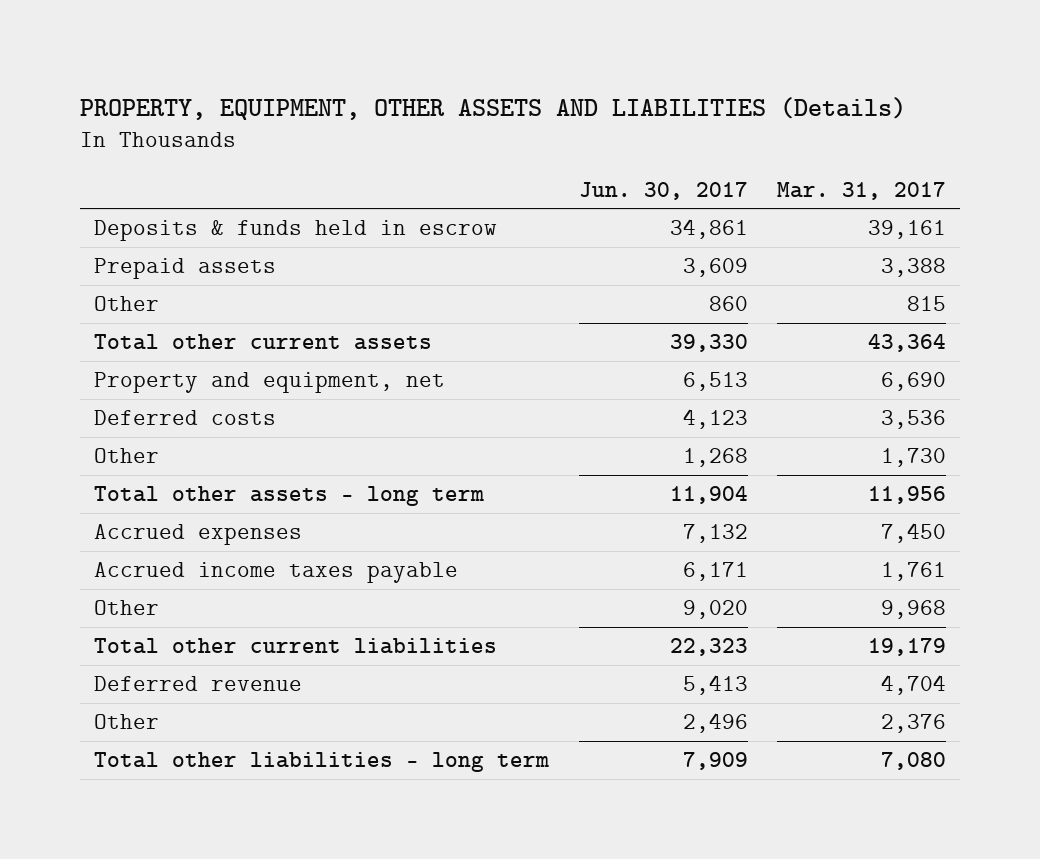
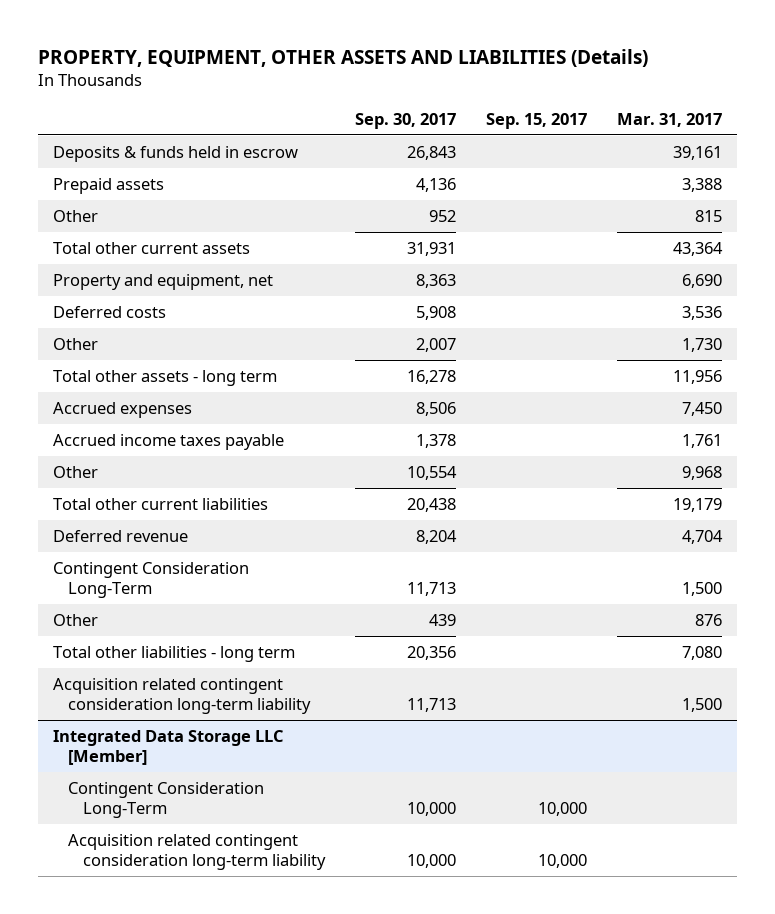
[578,181,748,200] Jun. 30, 2017 -> none
none -> [354,112,456,129] Sep. 30, 2017
none -> [485,112,587,129] Sep. 15, 2017
none -> [53,562,250,598] Contingent Consideration Long-Term
[880,713,946,733] 2,376 -> [694,614,722,627] 876
none -> [53,678,311,714] Acquisition related contingent consideration long-term liability
none -> [53,730,285,765] Integrated Data Storage LLC [Member]
none -> [67,782,264,818] Contingent Consideration Long-Term
none -> [67,834,326,870] Acquisition related contingent consideration long-term liability

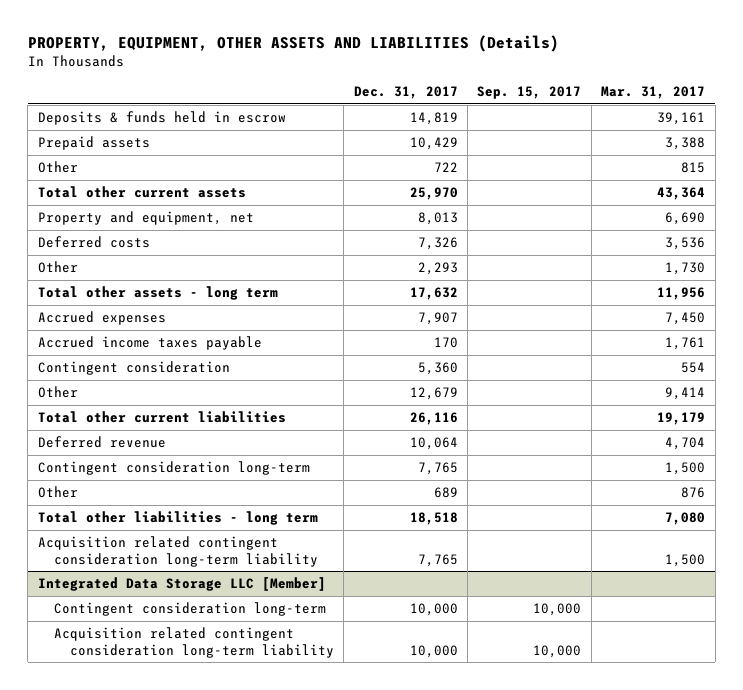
[354,112,456,129] Sep. 30, 2017 -> none
none -> [353,86,458,100] Dec. 31, 2017
none -> [37,360,230,375] Contingent consideration
[681,466,722,481] 9,968 -> [665,386,706,400] 9,414
[53,562,250,598] Contingent Consideration Long-Term -> [37,460,310,475] Contingent consideration long-term
[67,782,264,818] Contingent Consideration Long-Term -> [53,601,326,616] Contingent consideration long-term

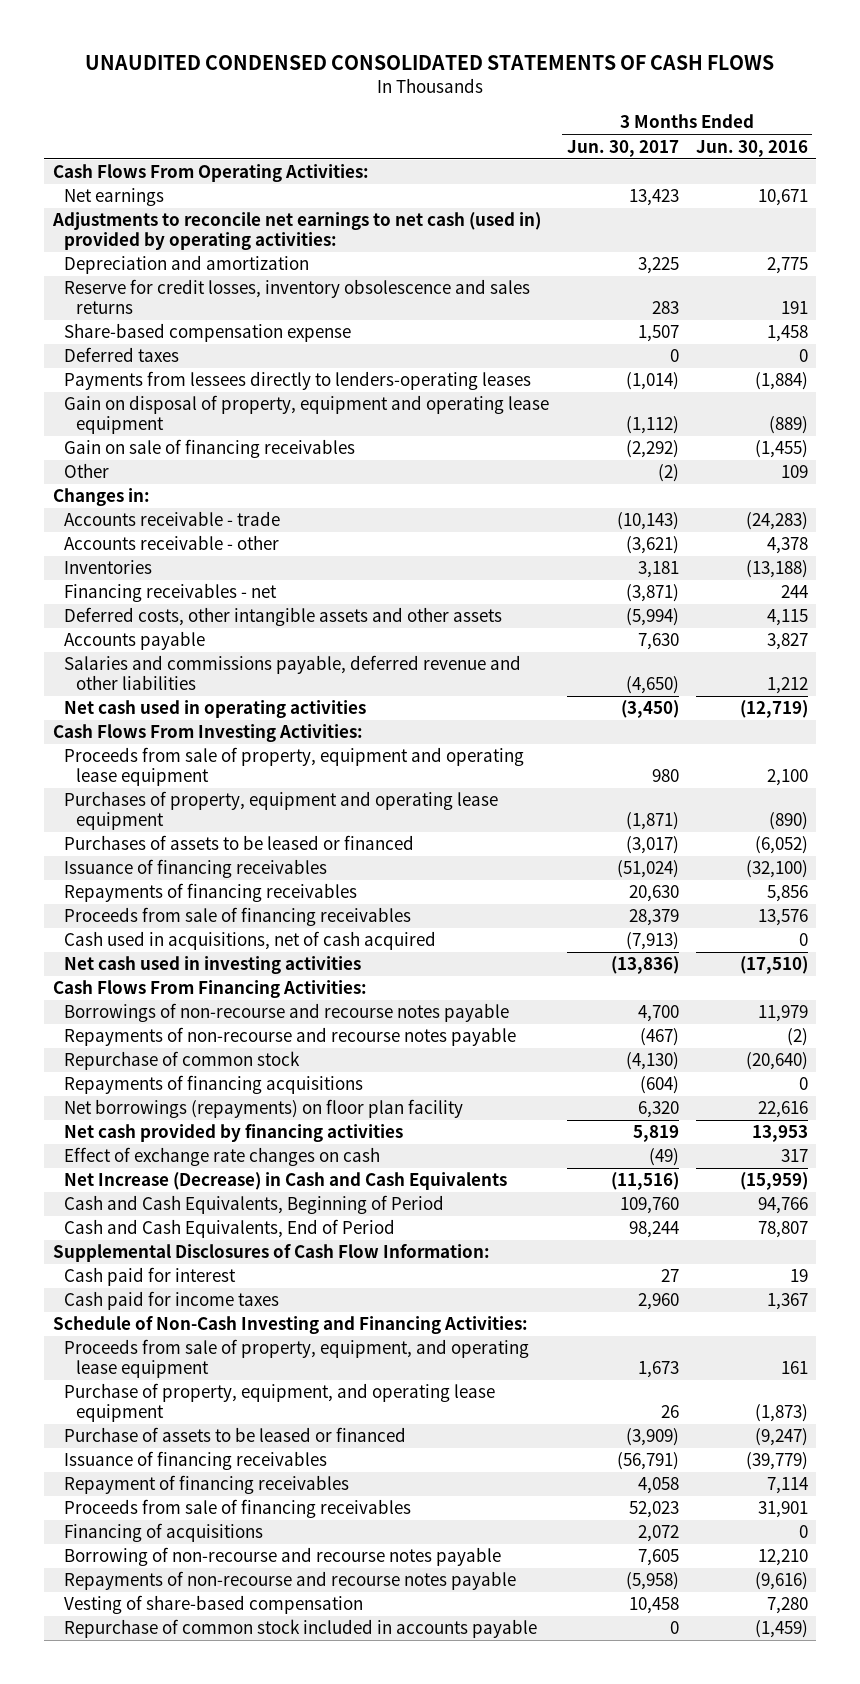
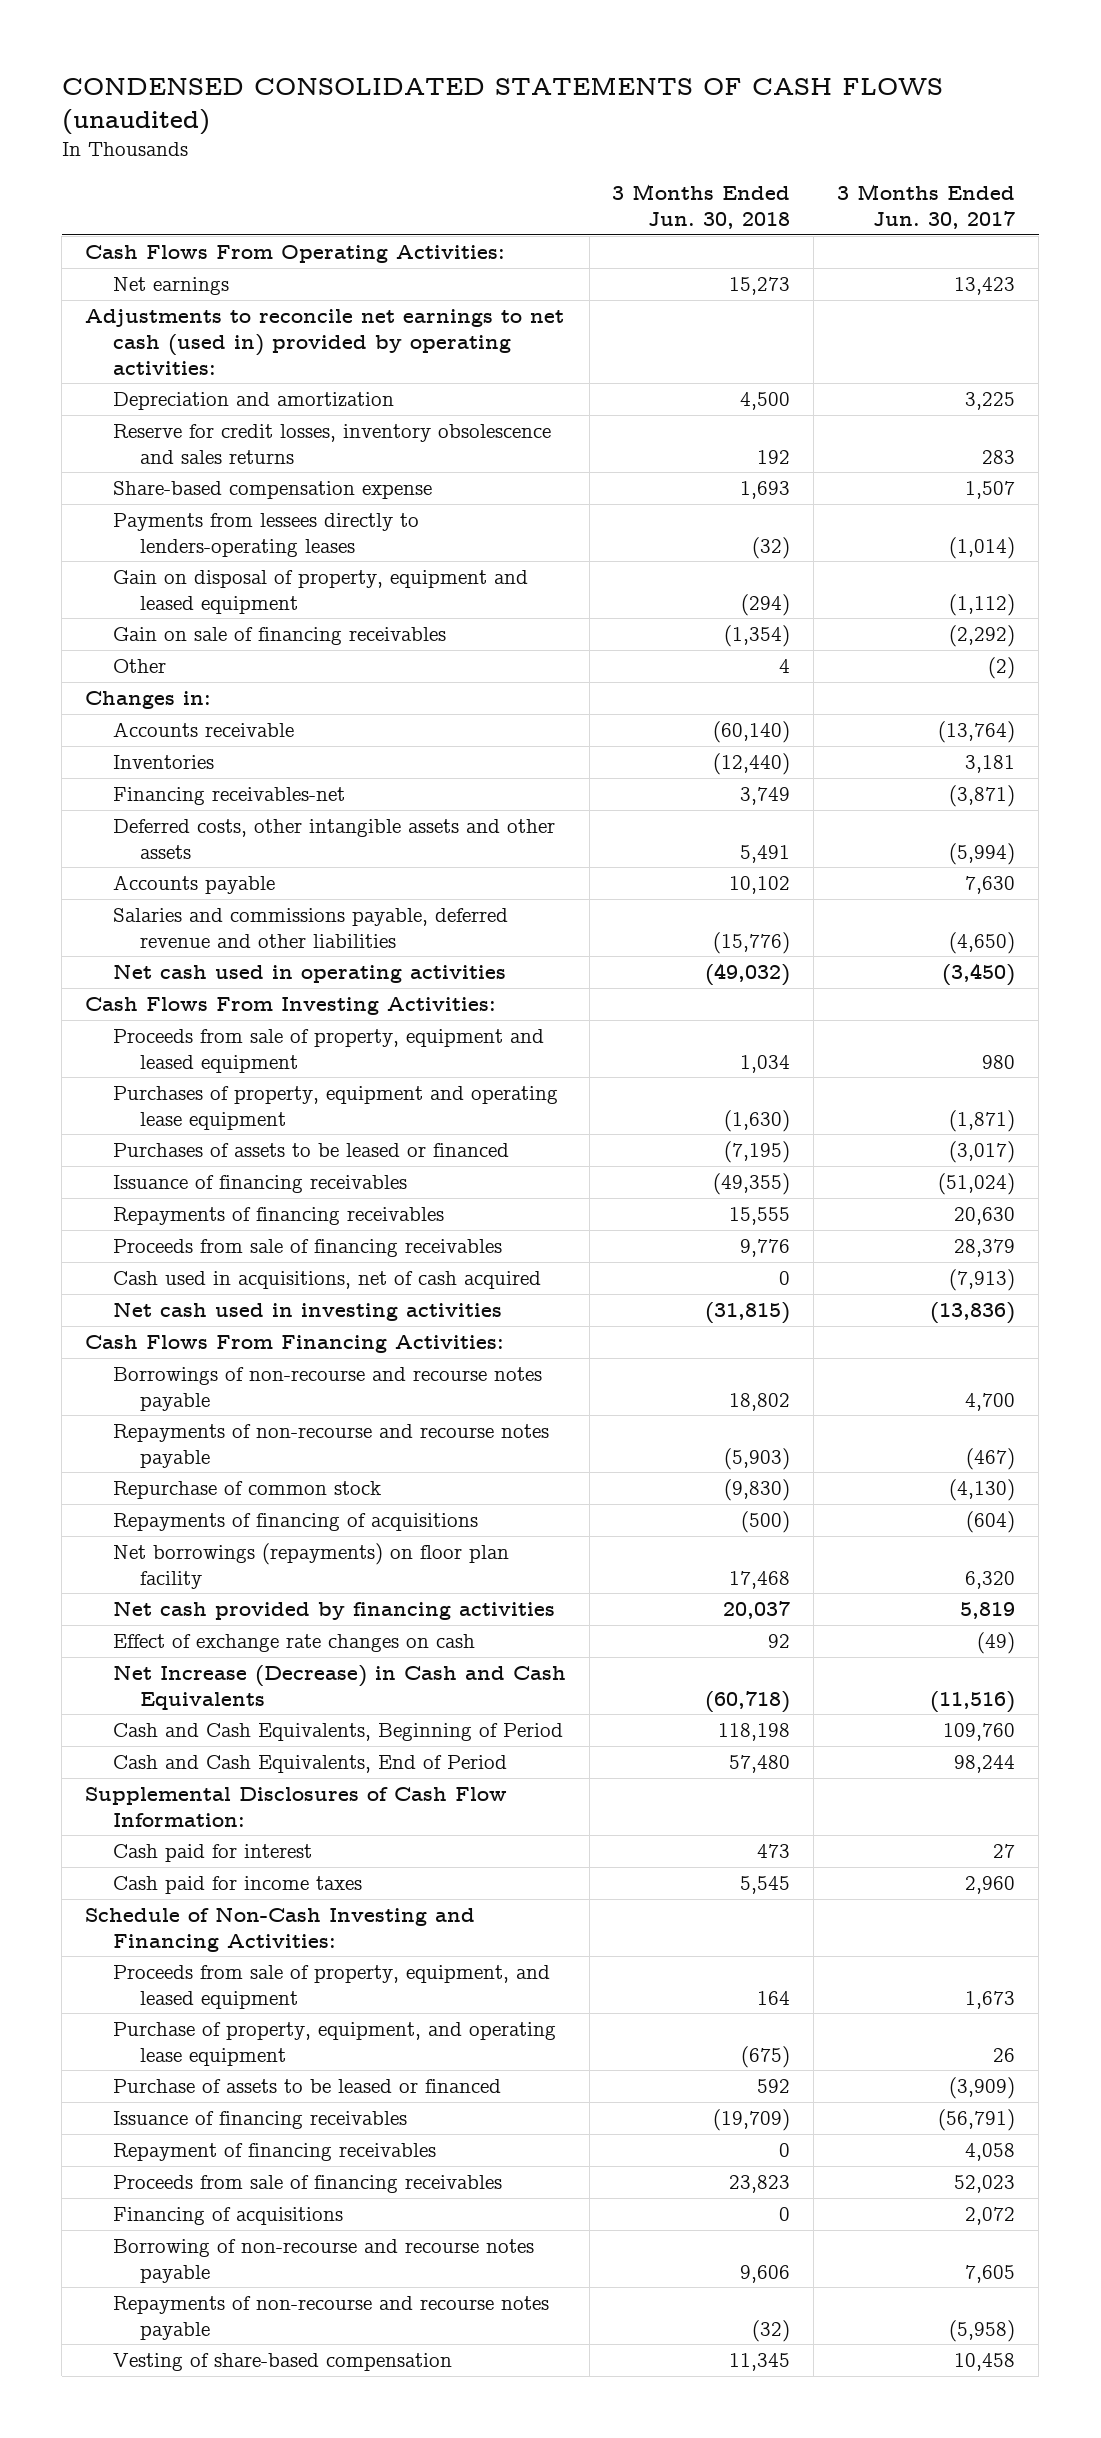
[85,55,775,71] UNAUDITED CONDENSED CONSOLIDATED STATEMENTS OF CASH FLOWS -> [61,76,943,135] CONDENSED CONSOLIDATED STATEMENTS OF CASH FLOWS (unaudited)
[695,139,808,157] Jun. 30, 2016 -> none
none -> [612,184,791,230] 3 Months Ended Jun. 30, 2018
[64,347,180,363] Deferred taxes -> none
[64,395,550,435] Gain on disposal of property, equipment and operating lease equipment -> [112,570,528,614] Gain on disposal of property, equipment and leased equipment
[64,535,280,551] Accounts receivable - other -> none
[64,511,281,527] Accounts receivable - trade -> [112,722,294,738] Accounts receivable
[616,512,679,531] (10,143) -> [938,721,1016,744] (13,764)
[64,583,278,603] Financing receivables - net -> [112,787,345,806] Financing receivables-net
[64,747,525,787] Proceeds from sale of property, equipment and operating lease equipment -> [112,1029,544,1073] Proceeds from sale of property, equipment and leased equipment
[64,1075,364,1095] Repayments of financing acquisitions -> [112,1513,478,1532] Repayments of financing of acquisitions
[64,1339,530,1379] Proceeds from sale of property, equipment, and operating lease equipment -> [112,1965,550,2009] Proceeds from sale of property, equipment, and leased equipment
[64,1619,538,1639] Repurchase of common stock included in accounts payable -> none

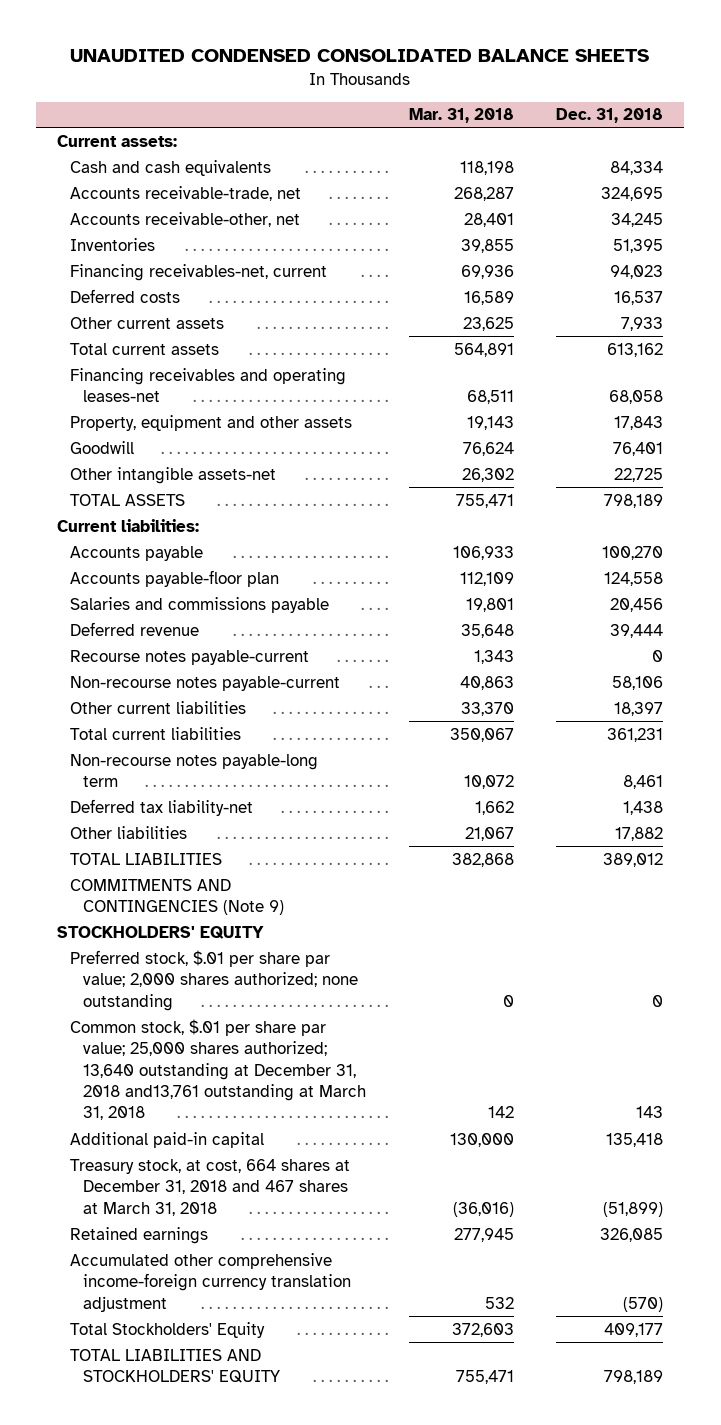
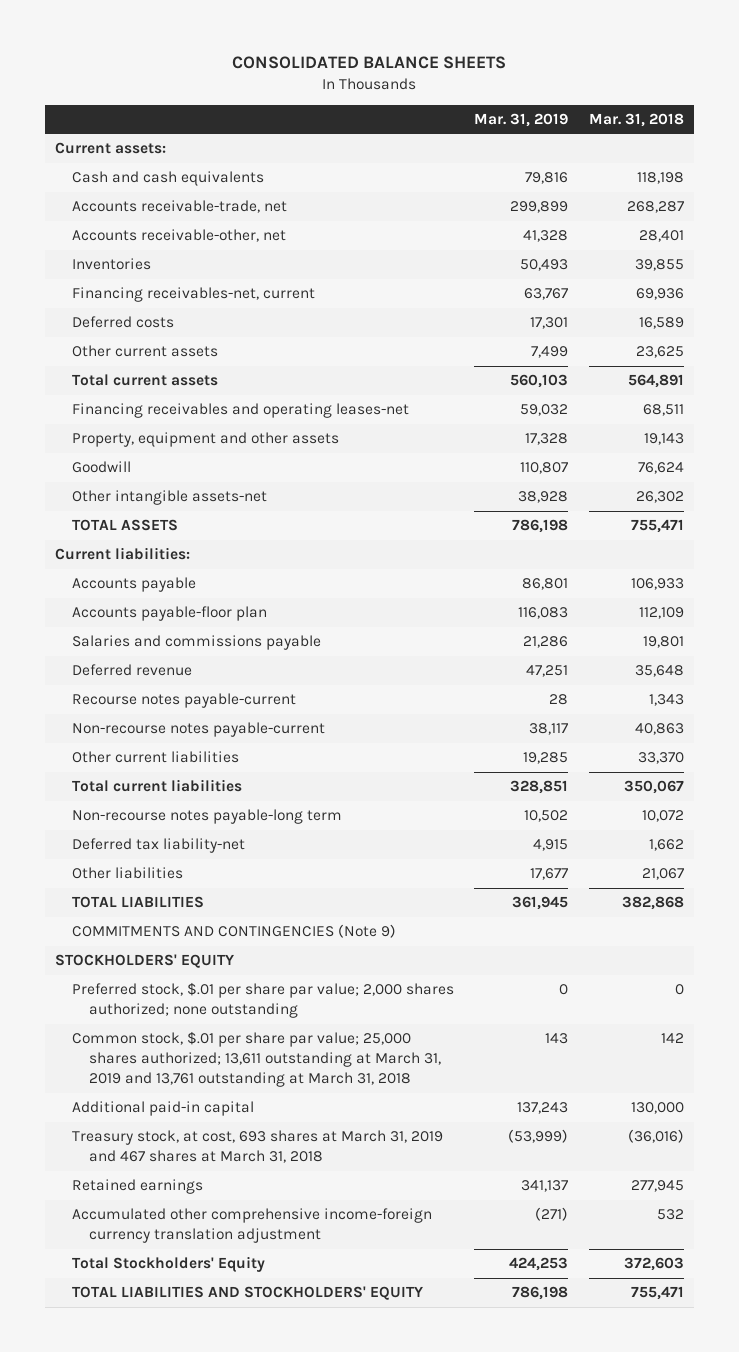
[70,49,650,63] UNAUDITED CONDENSED CONSOLIDATED BALANCE SHEETS -> [232,56,507,70] CONSOLIDATED BALANCE SHEETS
[556,108,664,124] Dec. 31, 2018 -> none
none -> [474,112,569,127] Mar. 31, 2019
[70,1018,367,1121] Common stock, $.01 per share par value; 25,000 shares authorized; 13,640 outstanding at December 31, 2018 and13,761 outstanding at March 31, 2018 -> [71,1031,442,1088] Common stock, $.01 per share par value; 25,000 shares authorized; 13,611 outstanding at March 31, 2019 and 13,761 outstanding at March 31, 2018
[70,1158,351,1216] Treasury stock, at cost, 664 shares at December 31, 2018 and 467 shares at March 31, 2018 -> [71,1130,443,1164] Treasury stock, at cost, 693 shares at March 31, 2019 and 467 shares at March 31, 2018

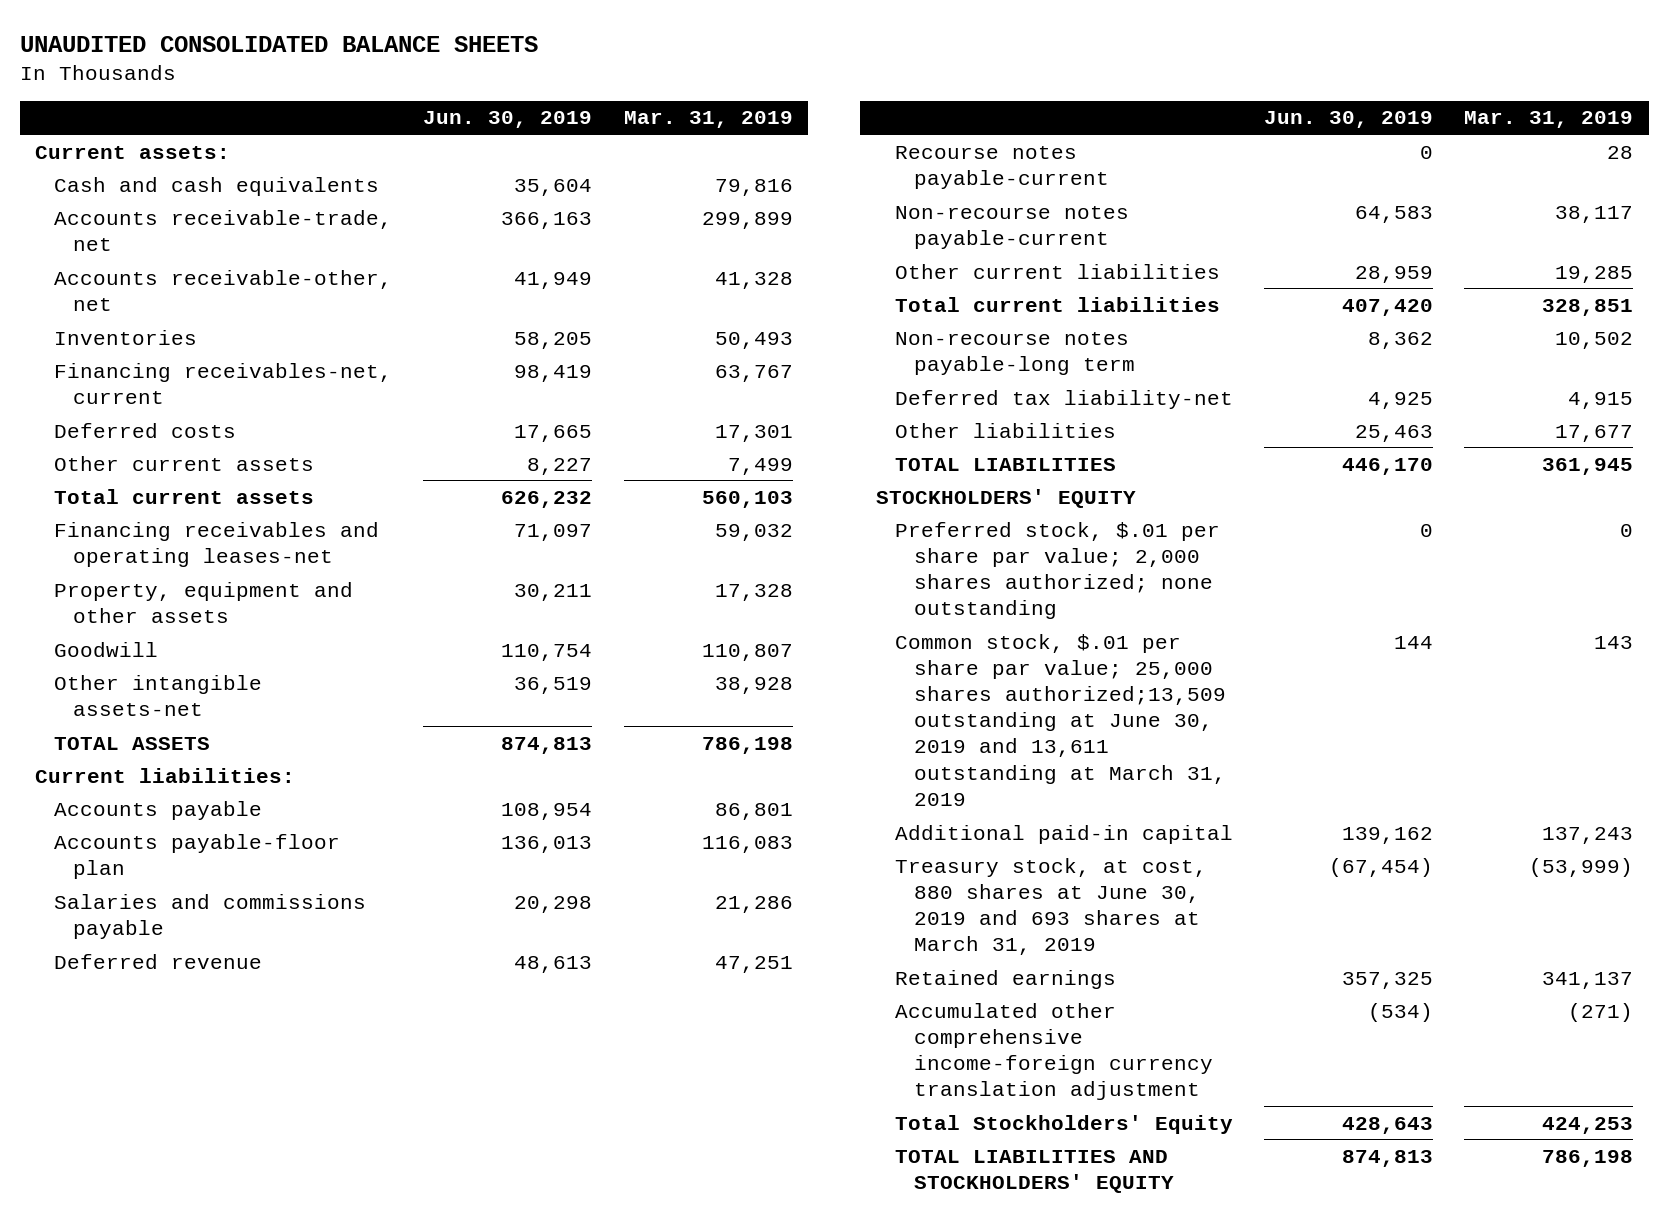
[232,56,507,70] CONSOLIDATED BALANCE SHEETS -> [19,35,538,52] UNAUDITED CONSOLIDATED BALANCE SHEETS
[588,112,684,127] Mar. 31, 2018 -> none
none -> [423,111,593,129] Jun. 30, 2019
[71,924,396,939] COMMITMENTS AND CONTINGENCIES (Note 9) -> none
[71,1031,442,1088] Common stock, $.01 per share par value; 25,000 shares authorized; 13,611 outstanding at March 31, 2019 and 13,761 outstanding at March 31, 2018 -> [894,633,1226,806] Common stock, $.01 per share par value; 25,000 shares authorized;13,509 outstanding at June 30, 2019 and 13,611 outstanding at March 31, 2019
[71,1130,443,1164] Treasury stock, at cost, 693 shares at March 31, 2019 and 467 shares at March 31, 2018 -> [894,857,1207,956] Treasury stock, at cost, 880 shares at June 30, 2019 and 693 shares at March 31, 2019

